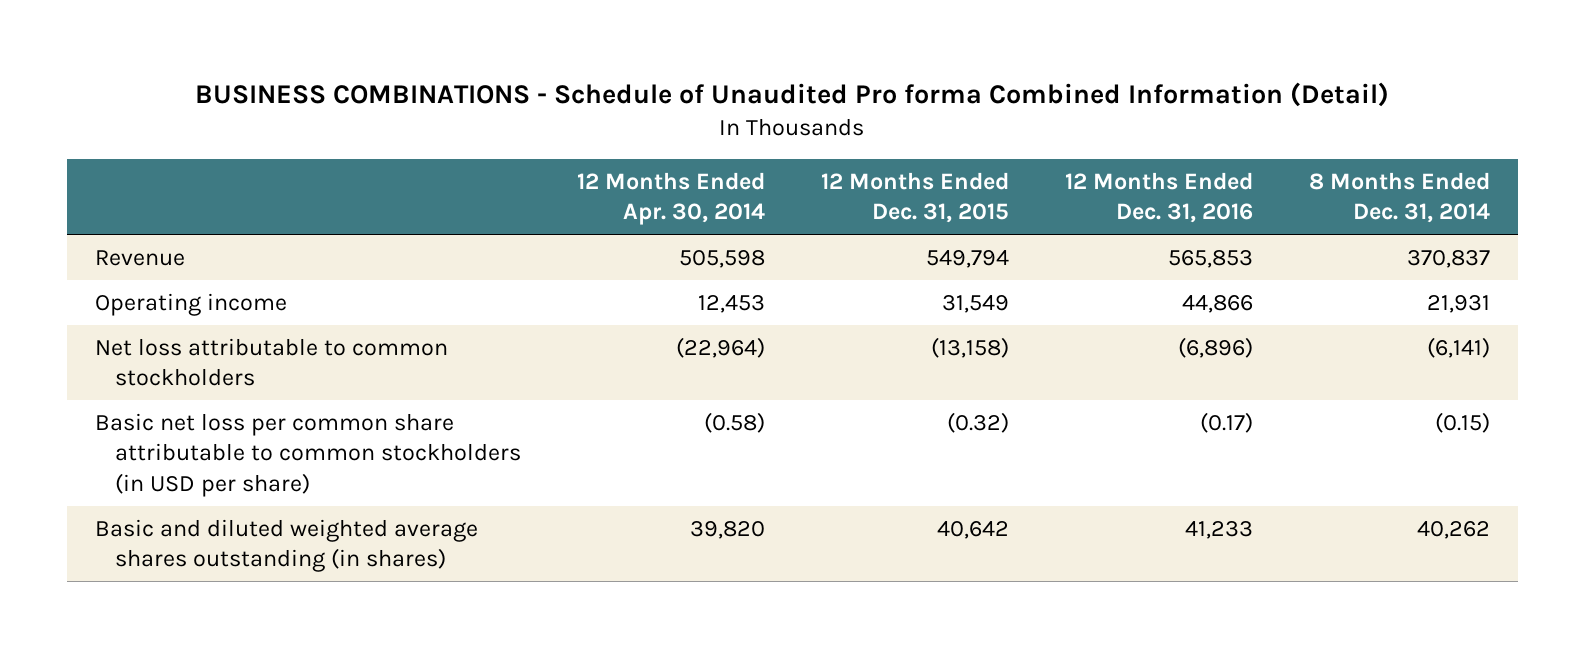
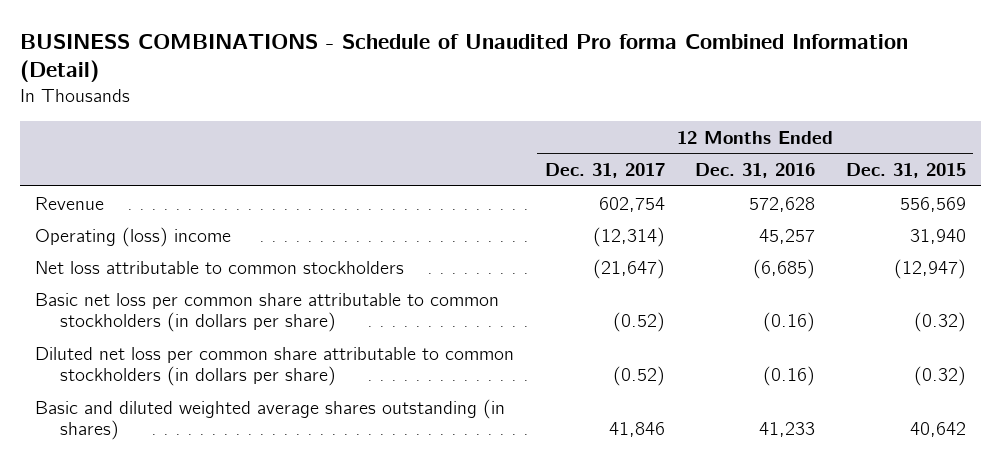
[577,171,766,226] 12 Months Ended Apr. 30, 2014 -> none
[1309,171,1491,224] 8 Months Ended Dec. 31, 2014 -> none
none -> [544,163,665,179] Dec. 31, 2017
[926,249,1010,268] 549,794 -> [899,196,966,212] 556,569
[1168,249,1254,268] 565,853 -> [749,196,816,212] 572,628
[94,292,287,316] Operating income -> [35,226,232,247] Operating (loss) income
[942,294,1010,313] 31,549 -> [909,228,966,244] 31,940
[1182,294,1254,313] 44,866 -> [759,228,816,244] 45,257
[931,336,1010,358] (13,158) -> [893,258,966,279] (12,947)
[1178,336,1254,358] (6,896) -> [753,258,816,279] (6,685)
[94,412,522,497] Basic net loss per common share attributable to common stockholders (in USD per share) -> [35,292,500,333] Basic net loss per common share attributable to common stockholders (in dollars per share)
[1200,411,1254,433] (0.17) -> [763,312,816,333] (0.16)
none -> [35,346,515,387] Diluted net loss per common share attributable to common stockholders (in dollars per share)

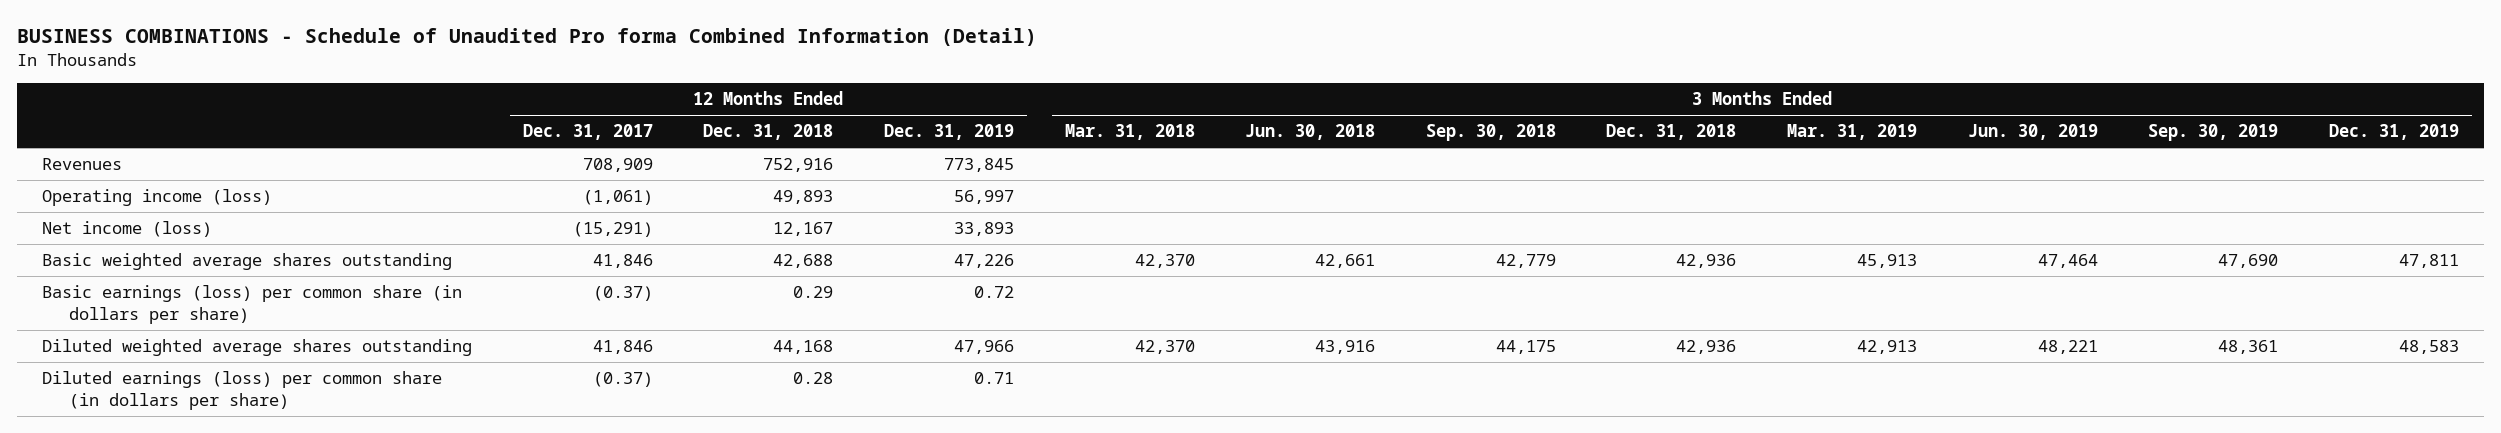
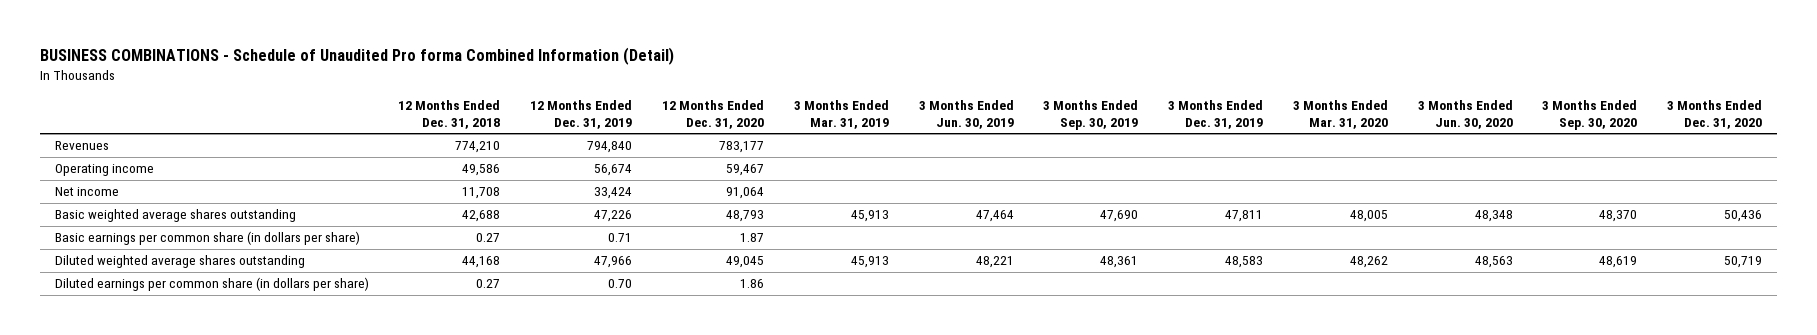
[522,124,653,141] Dec. 31, 2017 -> none
[1064,124,1195,141] Mar. 31, 2018 -> none
[1245,124,1376,141] Jun. 30, 2018 -> none
[1425,124,1556,142] Sep. 30, 2018 -> none
[1606,124,1737,141] Dec. 31, 2018 -> none
none -> [662,99,765,129] 12 Months Ended Dec. 31, 2020
none -> [1292,99,1388,129] 3 Months Ended Mar. 31, 2020
none -> [1417,99,1513,129] 3 Months Ended Jun. 30, 2020
none -> [1542,99,1638,130] 3 Months Ended Sep. 30, 2020
none -> [1667,99,1763,129] 3 Months Ended Dec. 31, 2020
[763,158,834,173] 752,916 -> [455,141,501,154] 774,210
[943,158,1014,173] 773,845 -> [587,141,633,154] 794,840
[42,189,273,207] Operating income (loss) -> [54,164,154,177] Operating income
[773,190,834,205] 49,893 -> [462,164,501,177] 49,586
[953,190,1014,205] 56,997 -> [594,164,633,177] 56,674
[42,221,213,238] Net income (loss) -> [54,187,119,197] Net income
[773,222,834,237] 12,167 -> [462,187,501,200] 11,708
[953,222,1014,237] 33,893 -> [594,187,633,200] 33,424
[42,285,463,324] Basic earnings (loss) per common share (in dollars per share) -> [54,231,360,246] Basic earnings per common share (in dollars per share)
[793,286,834,299] 0.29 -> [476,233,501,243] 0.27
[973,286,1014,299] 0.72 -> [608,233,633,243] 0.71
[1857,340,1918,355] 42,913 -> [850,256,889,269] 45,913
[42,371,443,410] Diluted earnings (loss) per common share (in dollars per share) -> [54,277,369,292] Diluted earnings per common share (in dollars per share)
[793,372,834,385] 0.28 -> [476,279,501,289] 0.27
[973,372,1014,385] 0.71 -> [608,279,633,289] 0.70

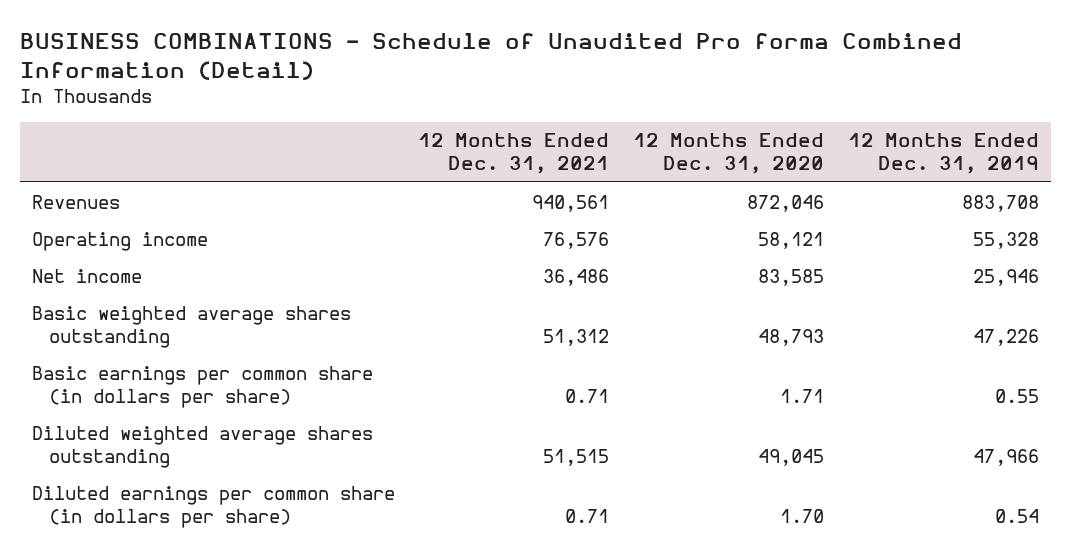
[398,99,501,129] 12 Months Ended Dec. 31, 2018 -> none
[793,99,889,129] 3 Months Ended Mar. 31, 2019 -> none
[918,99,1014,129] 3 Months Ended Jun. 30, 2019 -> none
[1043,99,1139,130] 3 Months Ended Sep. 30, 2019 -> none
[1168,99,1264,129] 3 Months Ended Dec. 31, 2019 -> none
[1292,99,1388,129] 3 Months Ended Mar. 31, 2020 -> none
[1417,99,1513,129] 3 Months Ended Jun. 30, 2020 -> none
[1542,99,1638,130] 3 Months Ended Sep. 30, 2020 -> none
[1667,99,1763,129] 3 Months Ended Dec. 31, 2020 -> none
none -> [418,133,610,175] 12 Months Ended Dec. 31, 2021
[587,141,633,154] 794,840 -> [961,194,1039,212] 883,708
[719,141,765,154] 783,177 -> [747,194,825,212] 872,046
[594,164,633,177] 56,674 -> [972,231,1039,249] 55,328
[726,164,765,177] 59,467 -> [758,231,825,249] 58,121
[594,187,633,200] 33,424 -> [972,268,1039,286] 25,946
[726,187,765,200] 91,064 -> [758,268,825,286] 83,585
[608,233,633,243] 0.71 -> [994,388,1039,403] 0.55
[740,233,765,243] 1.87 -> [780,388,825,403] 1.71
[608,279,633,289] 0.70 -> [994,508,1039,523] 0.54
[740,279,765,289] 1.86 -> [780,508,825,523] 1.70

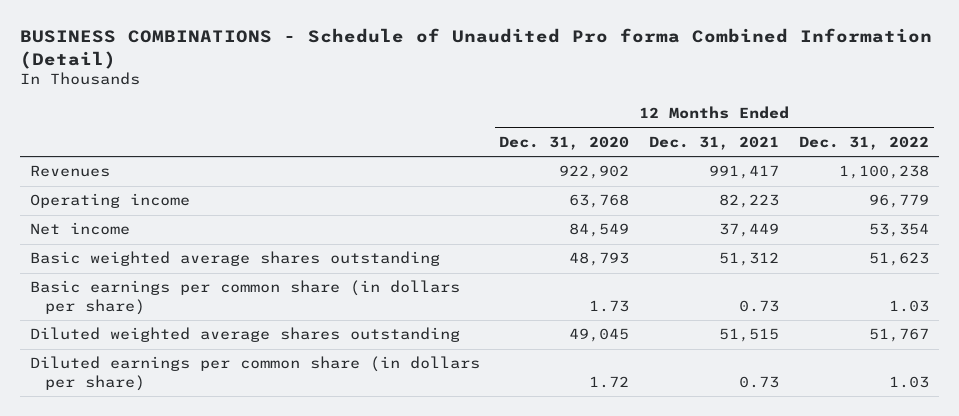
[847,133,1039,175] 12 Months Ended Dec. 31, 2019 -> none
none -> [798,135,929,150] Dec. 31, 2022
[532,194,610,212] 940,561 -> [709,165,780,180] 991,417
[747,194,825,212] 872,046 -> [559,165,630,180] 922,902
[543,231,610,249] 76,576 -> [719,194,780,209] 82,223
[758,231,825,249] 58,121 -> [569,194,630,209] 63,768
[543,268,610,286] 36,486 -> [719,223,780,238] 37,449
[758,268,825,286] 83,585 -> [569,223,630,238] 84,549
[565,388,610,403] 0.71 -> [739,299,780,312] 0.73
[780,388,825,403] 1.71 -> [589,299,630,312] 1.73
[565,508,610,523] 0.71 -> [739,375,780,388] 0.73
[780,508,825,523] 1.70 -> [589,375,630,388] 1.72

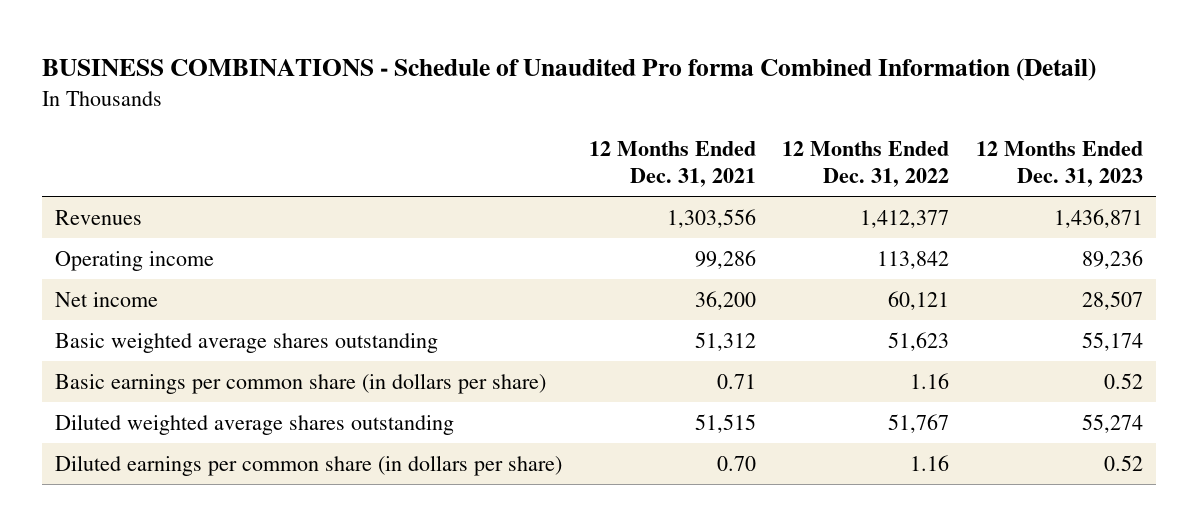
[499,135,630,150] Dec. 31, 2020 -> none
none -> [975,140,1143,188] 12 Months Ended Dec. 31, 2023
[709,165,780,180] 991,417 -> [666,208,756,228] 1,303,556
[838,165,929,180] 1,100,238 -> [860,209,950,228] 1,412,377
[719,194,780,209] 82,223 -> [694,249,756,269] 99,286
[868,194,929,209] 96,779 -> [877,250,950,269] 113,842
[719,223,780,238] 37,449 -> [694,290,756,310] 36,200
[868,223,929,238] 53,354 -> [888,290,950,310] 60,121
[739,299,780,312] 0.73 -> [716,373,756,389] 0.71
[888,299,929,312] 1.03 -> [910,372,950,389] 1.16
[739,375,780,388] 0.73 -> [716,455,756,471] 0.70
[888,375,929,388] 1.03 -> [910,454,950,471] 1.16

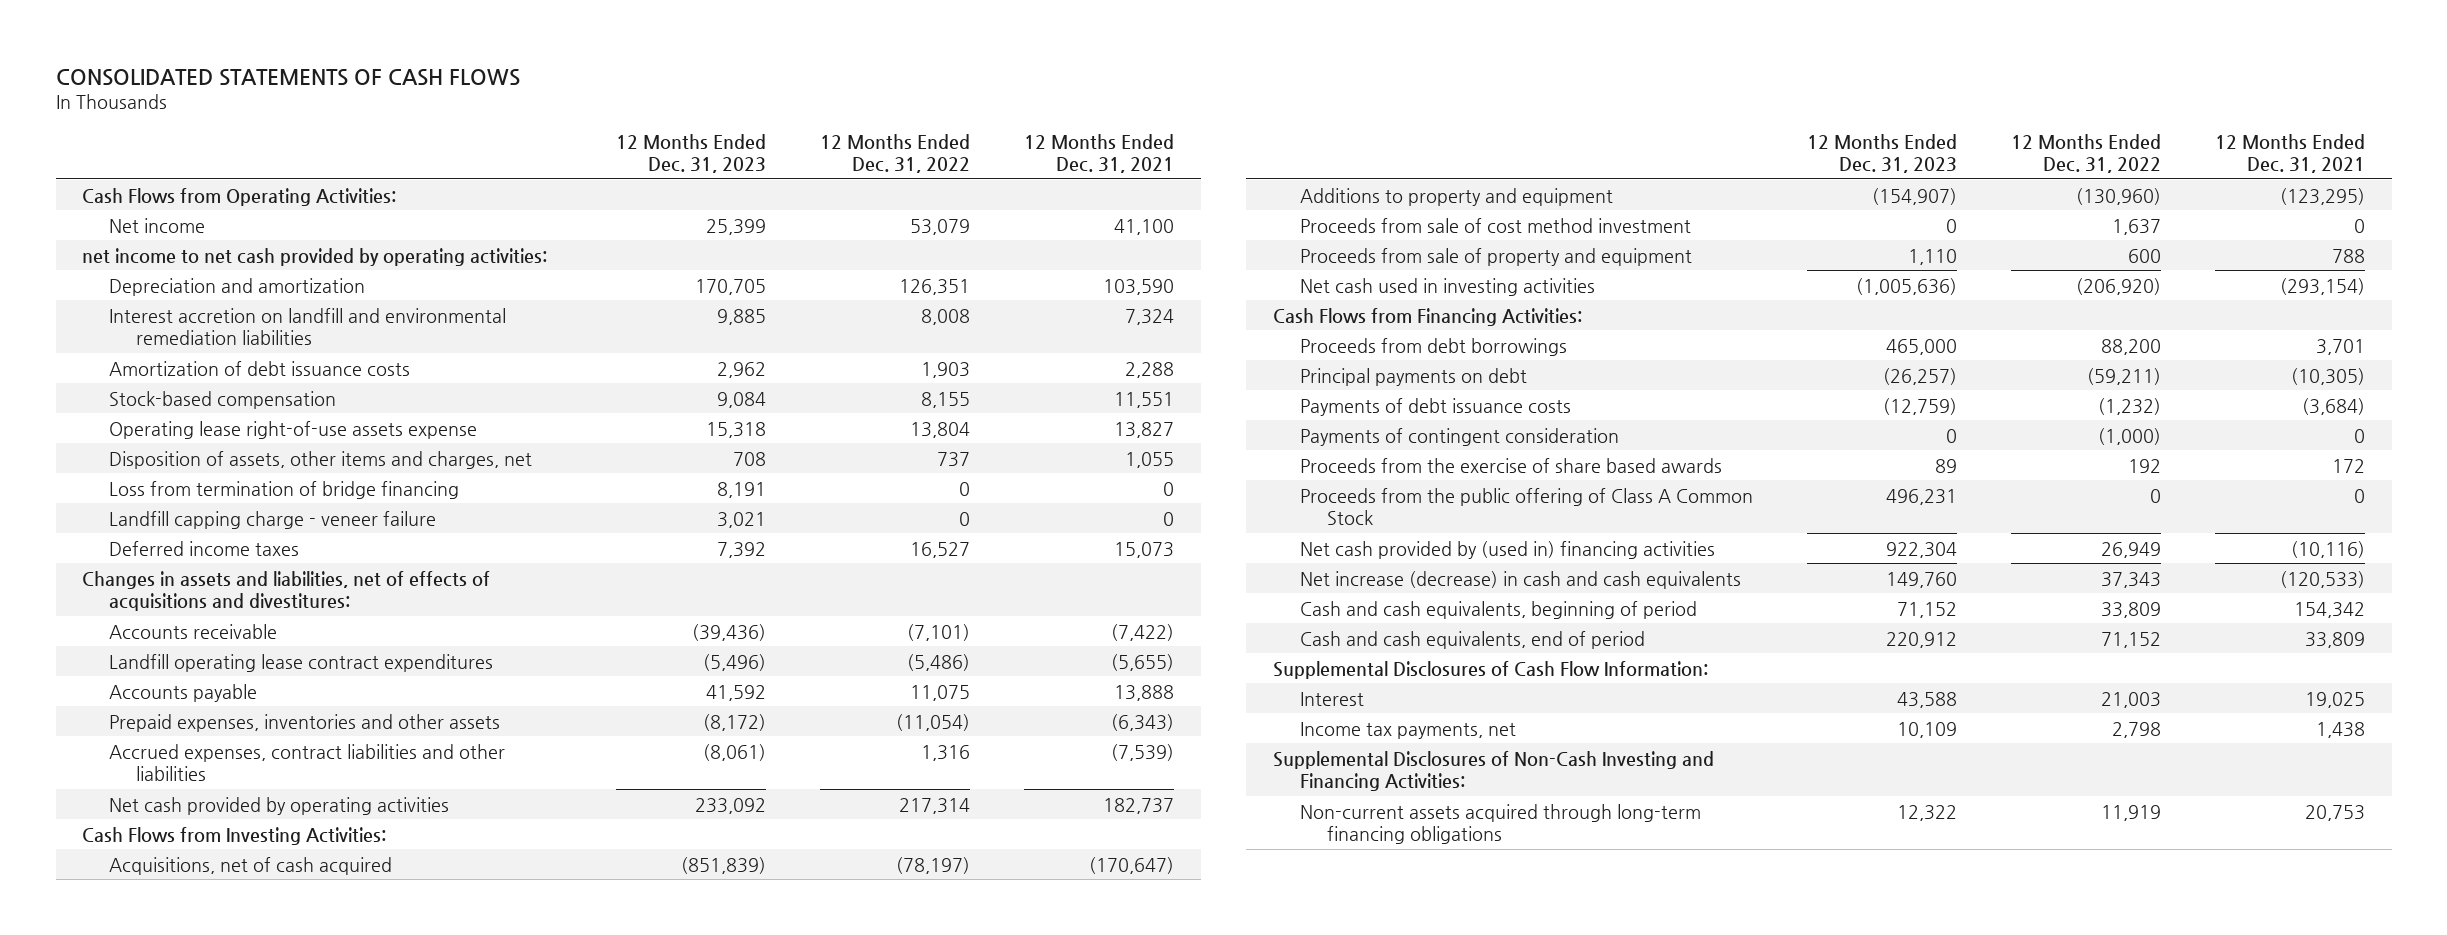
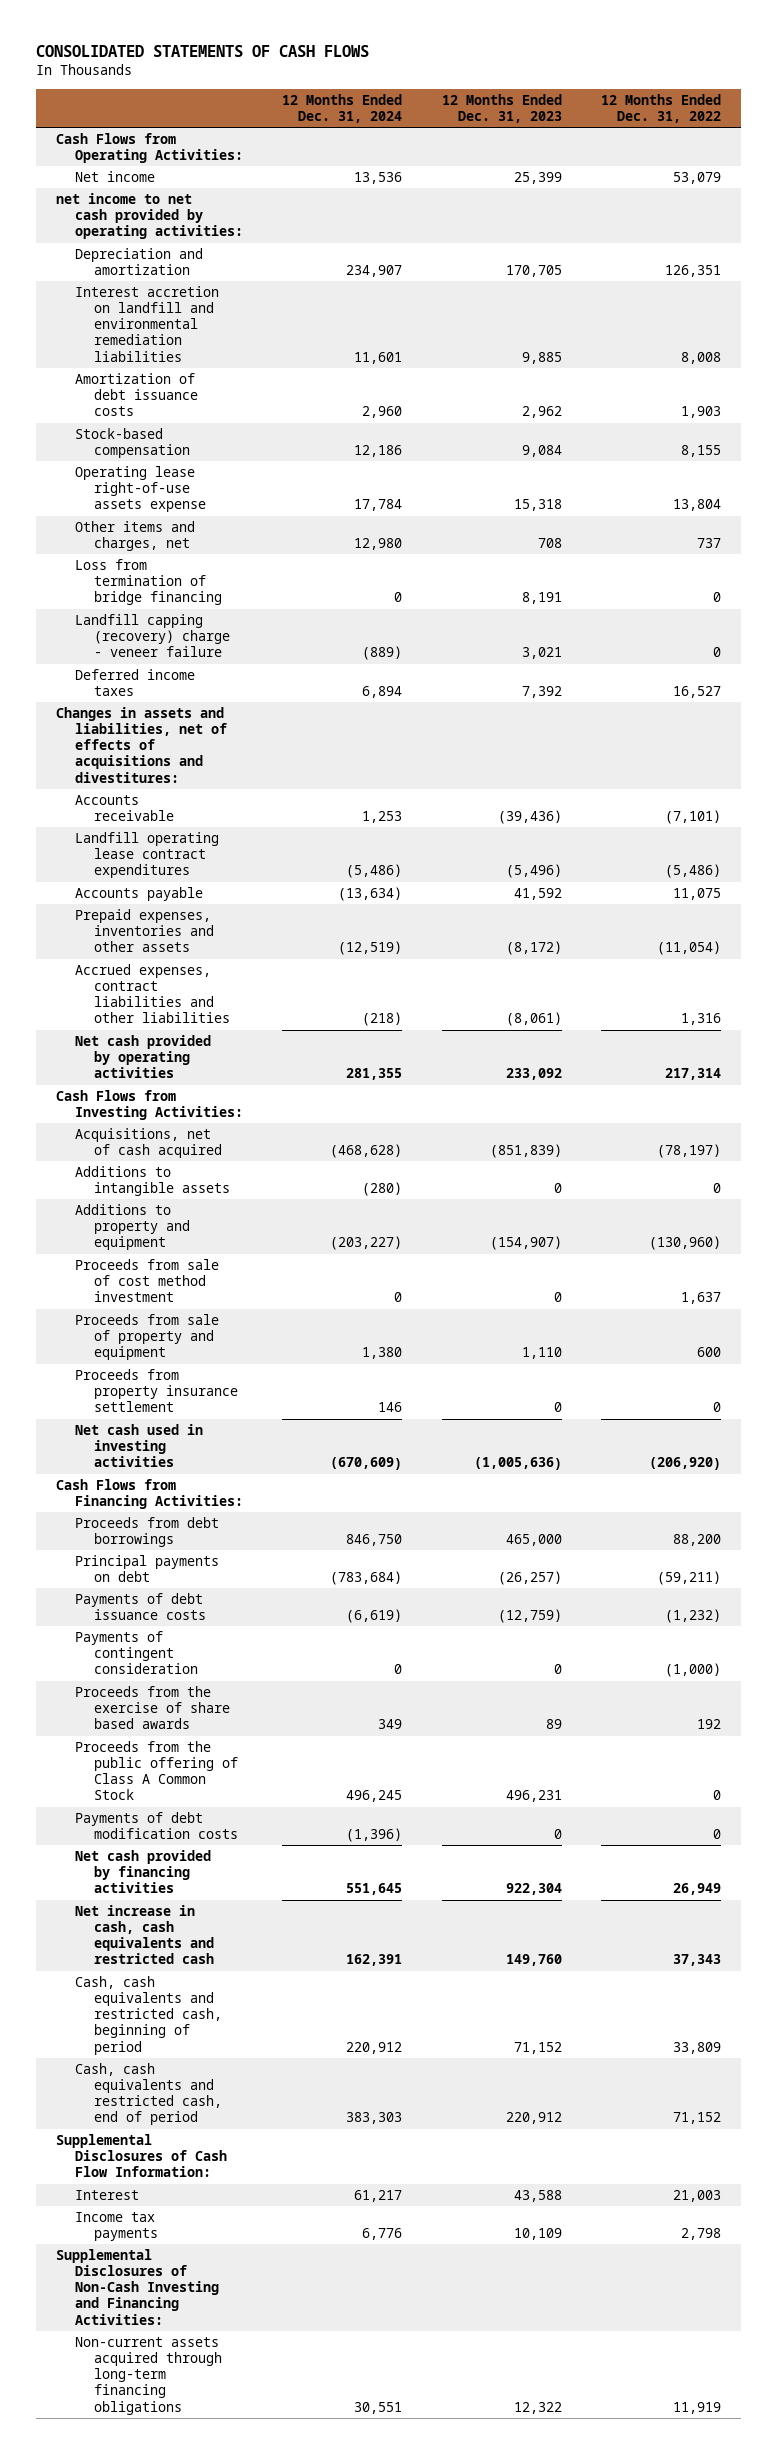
[1024,133,1175,173] 12 Months Ended Dec. 31, 2021 -> none
none -> [282,93,403,123] 12 Months Ended Dec. 31, 2024
[109,450,533,469] Disposition of assets, other items and charges, net -> [74,521,195,552] Other items and charges, net
[109,510,437,529] Landfill capping charge - veneer failure -> [74,614,230,658] Landfill capping (recovery) charge - veneer failure
none -> [74,1166,230,1197] Additions to intangible assets
none -> [74,1369,238,1413] Proceeds from property insurance settlement
none -> [74,1812,238,1840] Payments of debt modification costs
[1300,540,1716,559] Net cash provided by (used in) financing activities -> [74,1850,211,1894] Net cash provided by financing activities
[1300,570,1742,589] Net increase (decrease) in cash and cash equivalents -> [74,1905,214,1965] Net increase in cash, cash equivalents and restricted cash
[1300,600,1698,619] Cash and cash equivalents, beginning of period -> [74,1976,222,2055] Cash, cash equivalents and restricted cash, beginning of period
[1300,630,1646,649] Cash and cash equivalents, end of period -> [74,2063,222,2126] Cash, cash equivalents and restricted cash, end of period
[1300,721,1517,739] Income tax payments, net -> [74,2212,158,2242] Income tax payments

